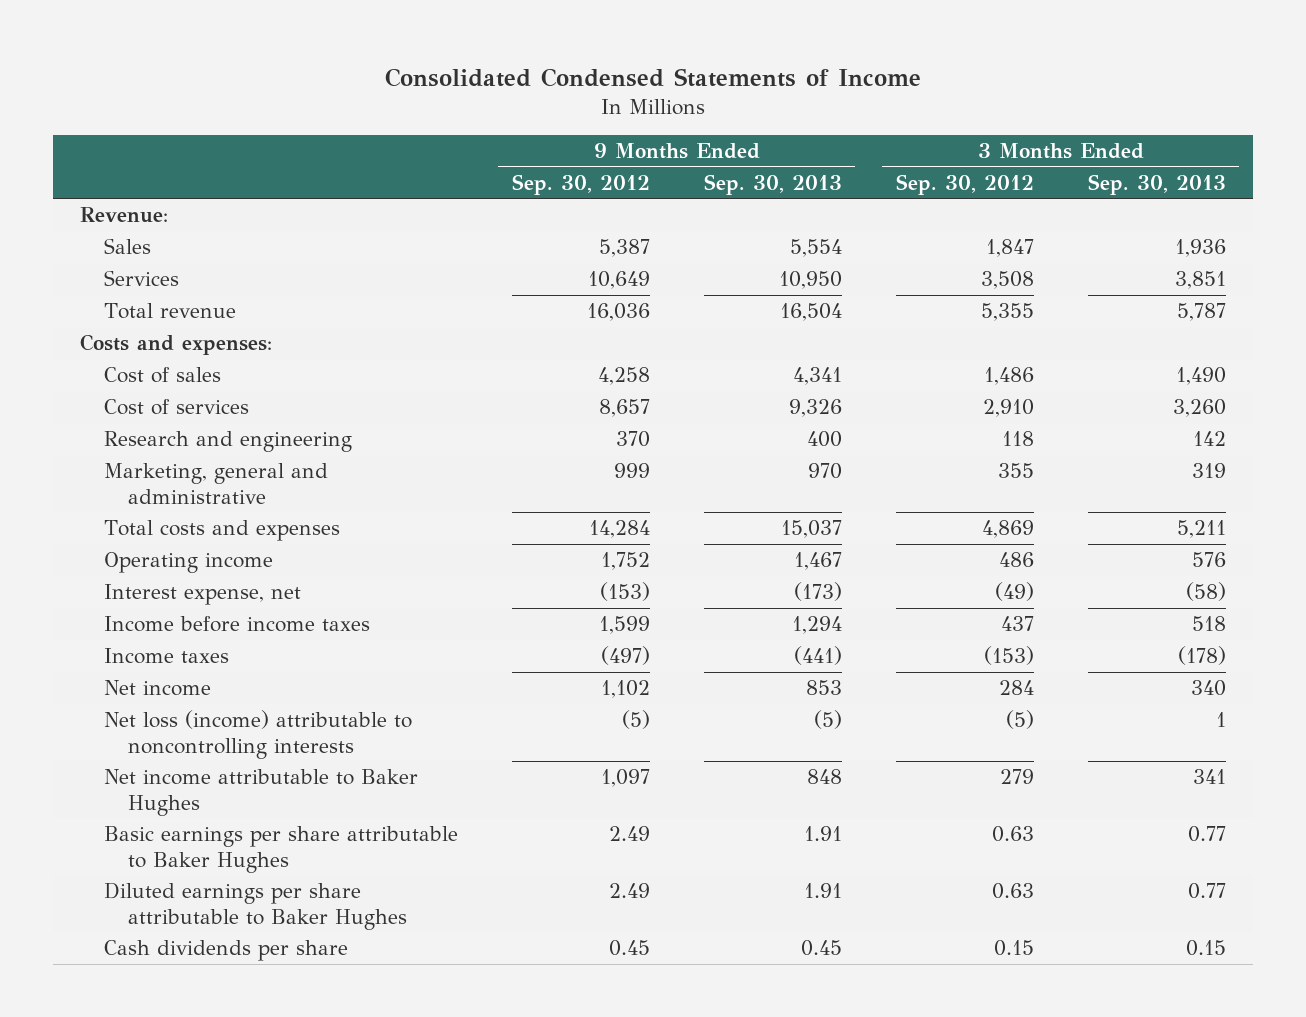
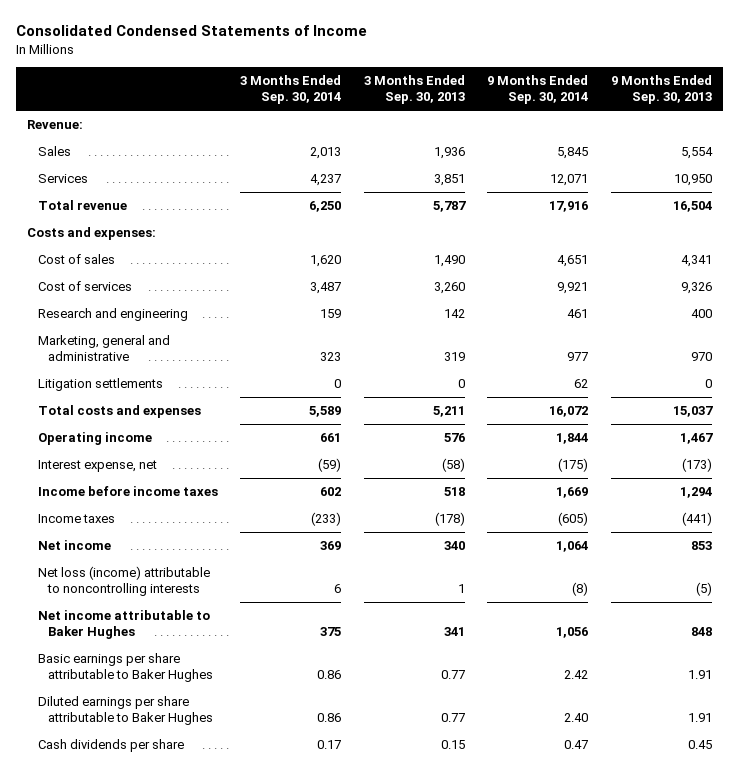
[511,173,650,195] Sep. 30, 2012 -> none
[895,173,1034,195] Sep. 30, 2012 -> none
none -> [240,75,342,105] 3 Months Ended Sep. 30, 2014
none -> [487,75,589,105] 9 Months Ended Sep. 30, 2014
none -> [37,378,163,392] Litigation settlements

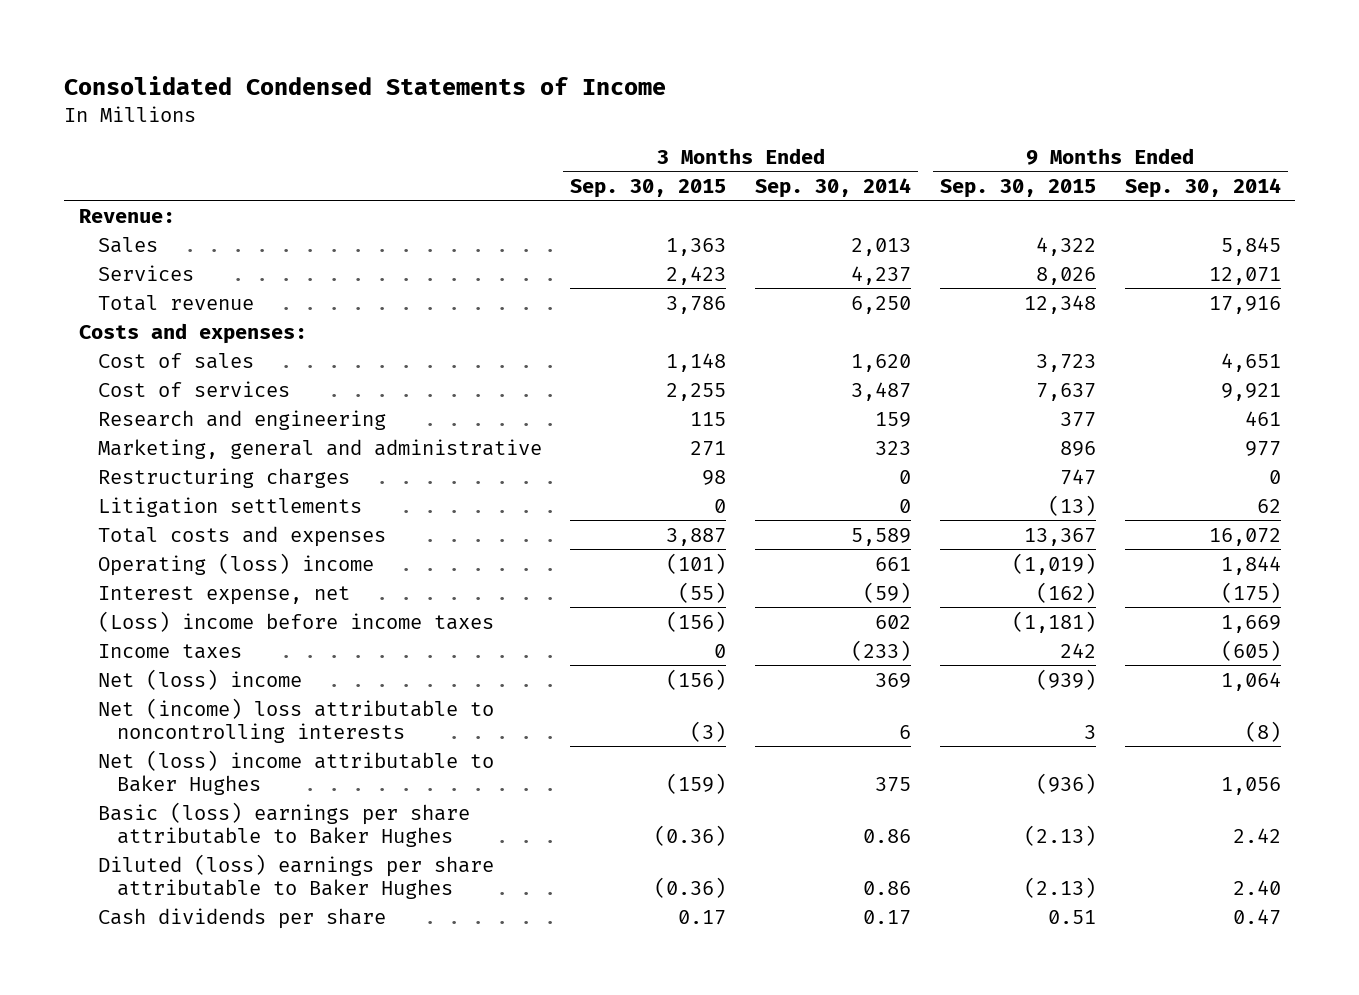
[363,75,465,105] 3 Months Ended Sep. 30, 2013 -> none
[611,75,713,105] 9 Months Ended Sep. 30, 2013 -> none
none -> [570,178,727,198] Sep. 30, 2015
none -> [939,178,1096,198] Sep. 30, 2015
none -> [97,467,350,488] Restructuring charges
[37,432,152,446] Operating income -> [97,552,374,576] Operating (loss) income
[37,486,218,497] Income before income taxes -> [97,610,494,632] (Loss) income before income taxes
[37,540,111,551] Net income -> [97,668,302,690] Net (loss) income
[37,566,210,597] Net loss (income) attributable to noncontrolling interests -> [97,697,494,743] Net (income) loss attributable to noncontrolling interests
[37,610,210,640] Net income attributable to Baker Hughes -> [97,749,494,795] Net (loss) income attributable to Baker Hughes
[37,653,213,683] Basic earnings per share attributable to Baker Hughes -> [97,801,470,847] Basic (loss) earnings per share attributable to Baker Hughes
[37,696,213,726] Diluted earnings per share attributable to Baker Hughes -> [97,853,494,899] Diluted (loss) earnings per share attributable to Baker Hughes

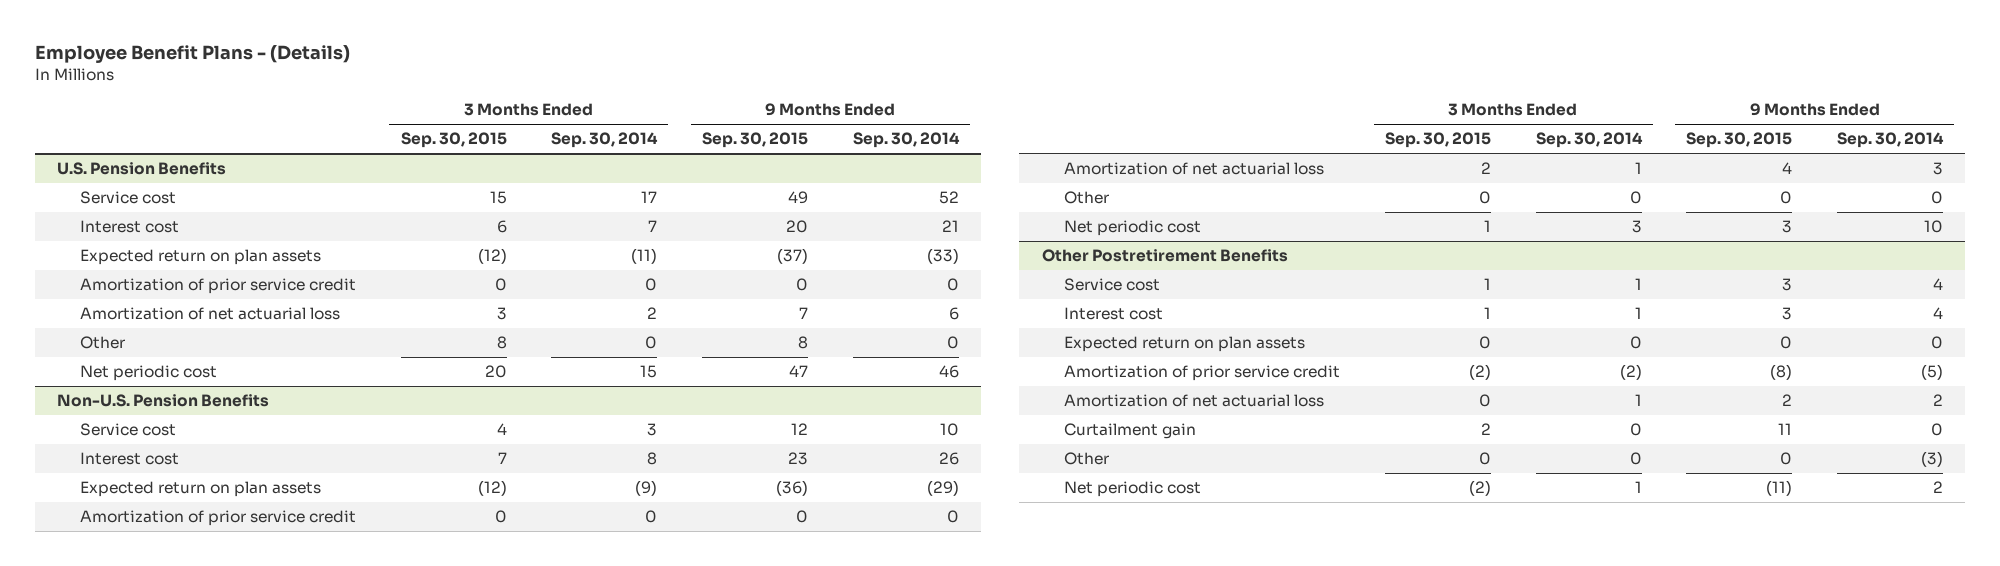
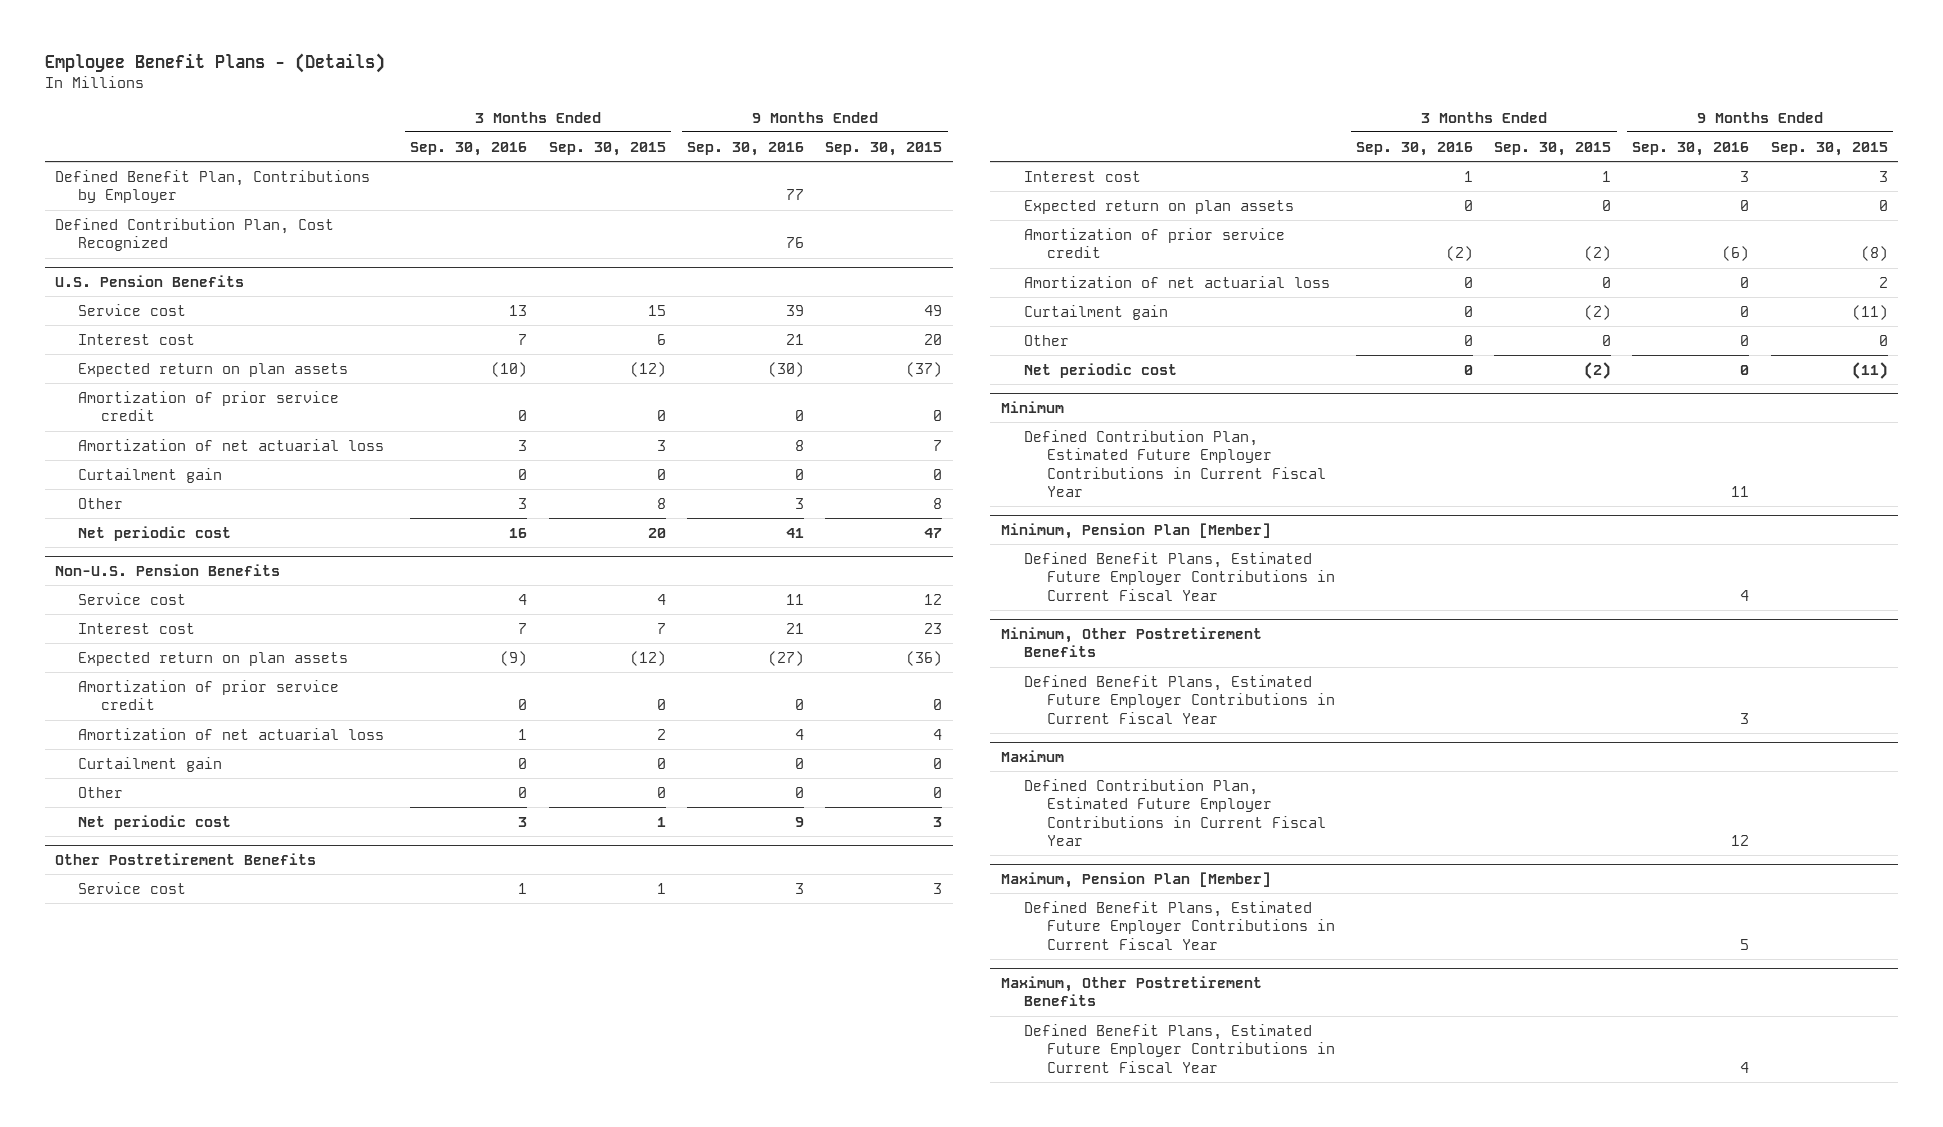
[551,132,659,149] Sep. 30, 2014 -> none
[852,132,960,149] Sep. 30, 2014 -> none
none -> [410,141,528,156] Sep. 30, 2016
none -> [686,141,804,156] Sep. 30, 2016
none -> [55,169,371,204] Defined Benefit Plan, Contributions by Employer
none -> [55,217,335,252] Defined Contribution Plan, Cost Recognized
none -> [78,467,223,483] Curtailment gain
none -> [78,756,223,772] Curtailment gain
[1480,423,1491,436] 2 -> [1584,304,1612,320] (2)
[1778,423,1793,436] 11 -> [1851,304,1888,320] (11)
none -> [1000,400,1064,413] Minimum
none -> [1023,429,1326,498] Defined Contribution Plan, Estimated Future Employer Contributions in Current Fiscal Year
none -> [1000,522,1271,539] Minimum, Pension Plan [Member]
none -> [1023,551,1335,601] Defined Benefit Plans, Estimated Future Employer Contributions in Current Fiscal Year
none -> [1000,626,1262,658] Minimum, Other Postretirement Benefits
none -> [1023,674,1335,724] Defined Benefit Plans, Estimated Future Employer Contributions in Current Fiscal Year
none -> [1000,749,1064,762] Maximum
none -> [1023,778,1326,847] Defined Contribution Plan, Estimated Future Employer Contributions in Current Fiscal Year
none -> [1000,871,1271,888] Maximum, Pension Plan [Member]
none -> [1023,900,1335,950] Defined Benefit Plans, Estimated Future Employer Contributions in Current Fiscal Year
none -> [1000,975,1262,1007] Maximum, Other Postretirement Benefits
none -> [1023,1023,1335,1073] Defined Benefit Plans, Estimated Future Employer Contributions in Current Fiscal Year

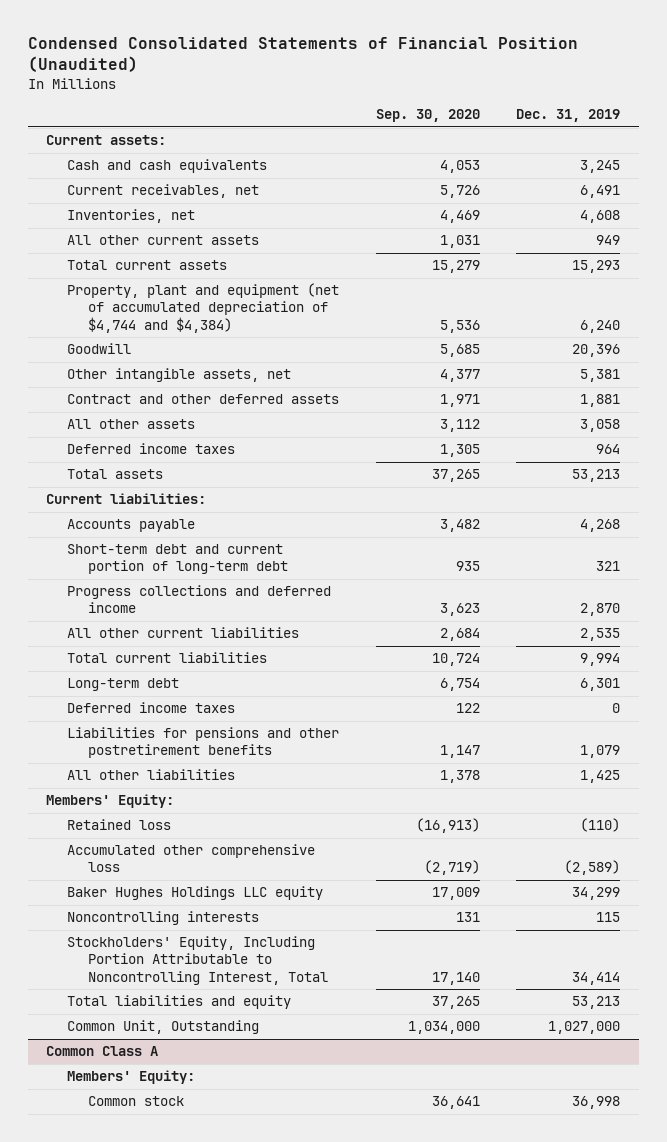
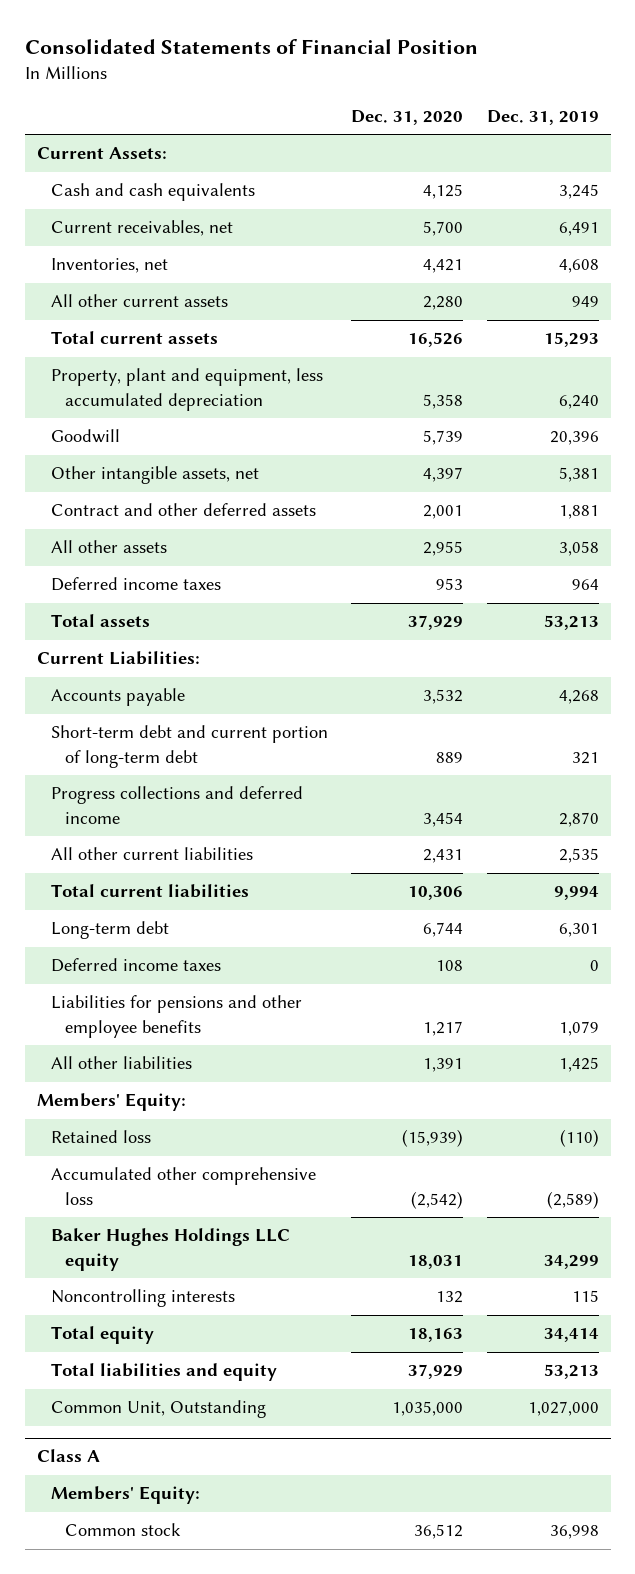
[28,37,579,73] Condensed Consolidated Statements of Financial Position (Unaudited) -> [24,38,478,54] Consolidated Statements of Financial Position
[375,109,480,123] Sep. 30, 2020 -> none
none -> [351,110,464,126] Dec. 31, 2020
[46,135,167,146] Current assets: -> [36,147,167,160] Current Assets:
[67,283,340,333] Property, plant and equipment (net of accumulated depreciation of $4,744 and $4,384) -> [50,368,323,411] Property, plant and equipment, less accumulated depreciation
[46,493,207,505] Current liabilities: -> [36,651,200,666] Current Liabilities:
[67,727,340,759] Liabilities for pensions and other postretirement benefits -> [50,995,302,1038] Liabilities for pensions and other employee benefits
[67,936,329,985] Stockholders' Equity, Including Portion Attributable to Noncontrolling Interest, Total -> [50,1326,154,1345] Total equity
[46,1046,159,1057] Common Class A -> [36,1449,100,1463] Class A

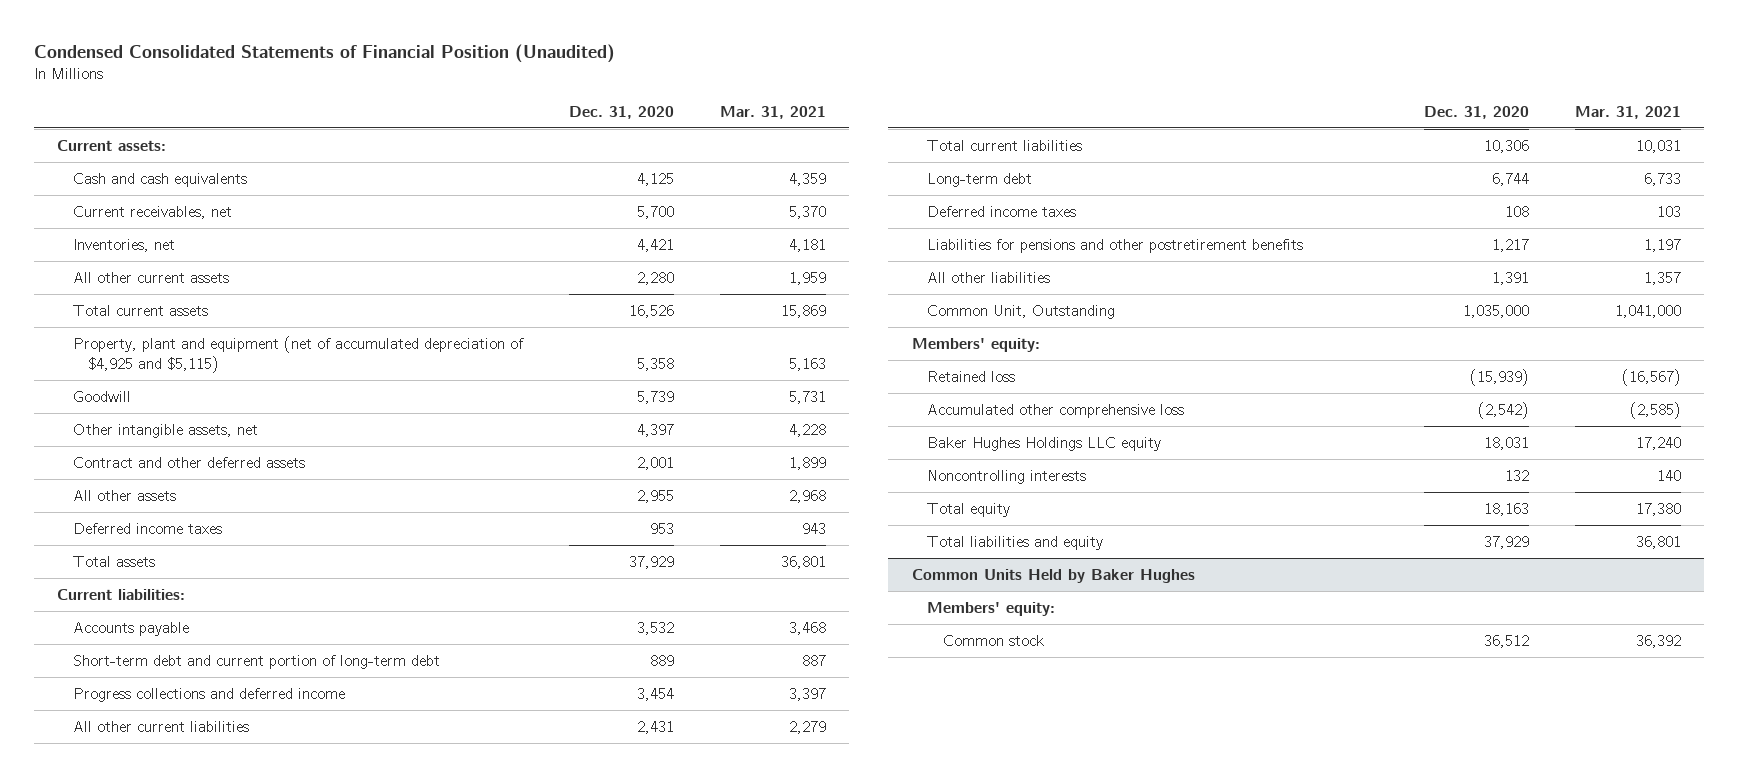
[24,38,478,54] Consolidated Statements of Financial Position -> [33,44,615,64] Condensed Consolidated Statements of Financial Position (Unaudited)
[486,110,599,126] Dec. 31, 2019 -> none
none -> [719,106,826,120] Mar. 31, 2021
[36,147,167,160] Current Assets: -> [56,139,166,151] Current assets:
[50,368,323,411] Property, plant and equipment, less accumulated depreciation -> [72,335,524,373] Property, plant and equipment (net of accumulated depreciation of $4,925 and $5,115)
[36,651,200,666] Current Liabilities: -> [56,588,185,600] Current liabilities:
[50,995,302,1038] Liabilities for pensions and other employee benefits -> [927,238,1304,253] Liabilities for pensions and other postretirement benefits
[50,1400,266,1419] Common Unit, Outstanding -> [927,304,1116,319] Common Unit, Outstanding
[36,1093,186,1112] Members' Equity: -> [911,337,1040,352] Members' equity:
[36,1449,100,1463] Class A -> [911,568,1195,583] Common Units Held by Baker Hughes
[50,1486,200,1505] Members' Equity: -> [927,601,1056,616] Members' equity:

